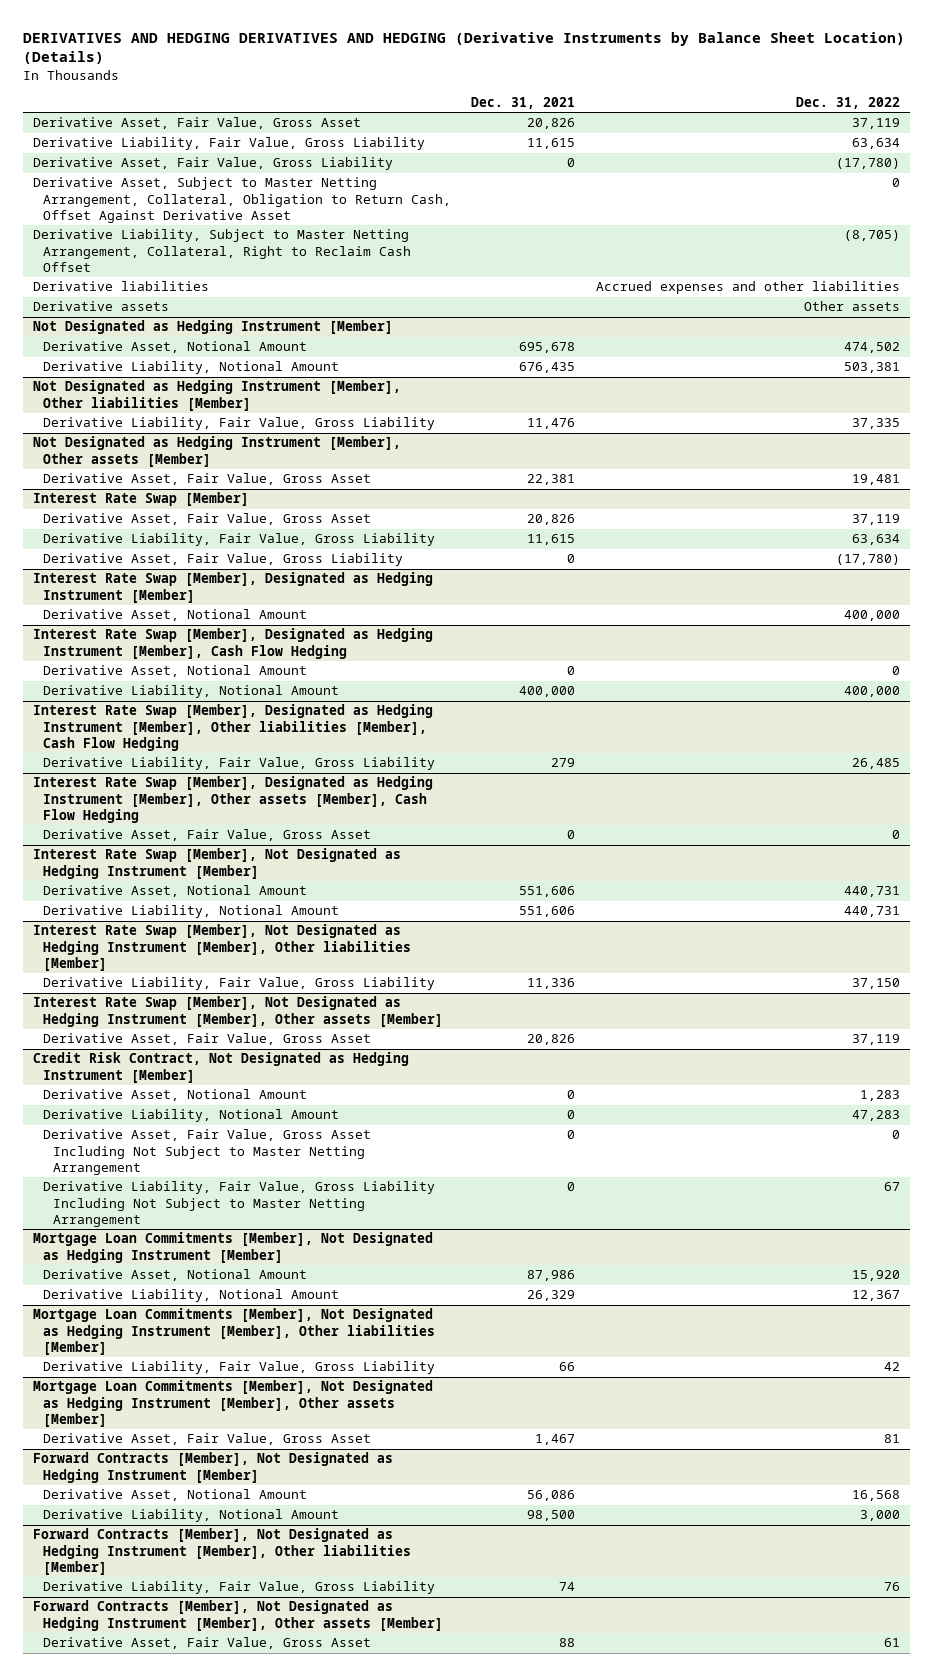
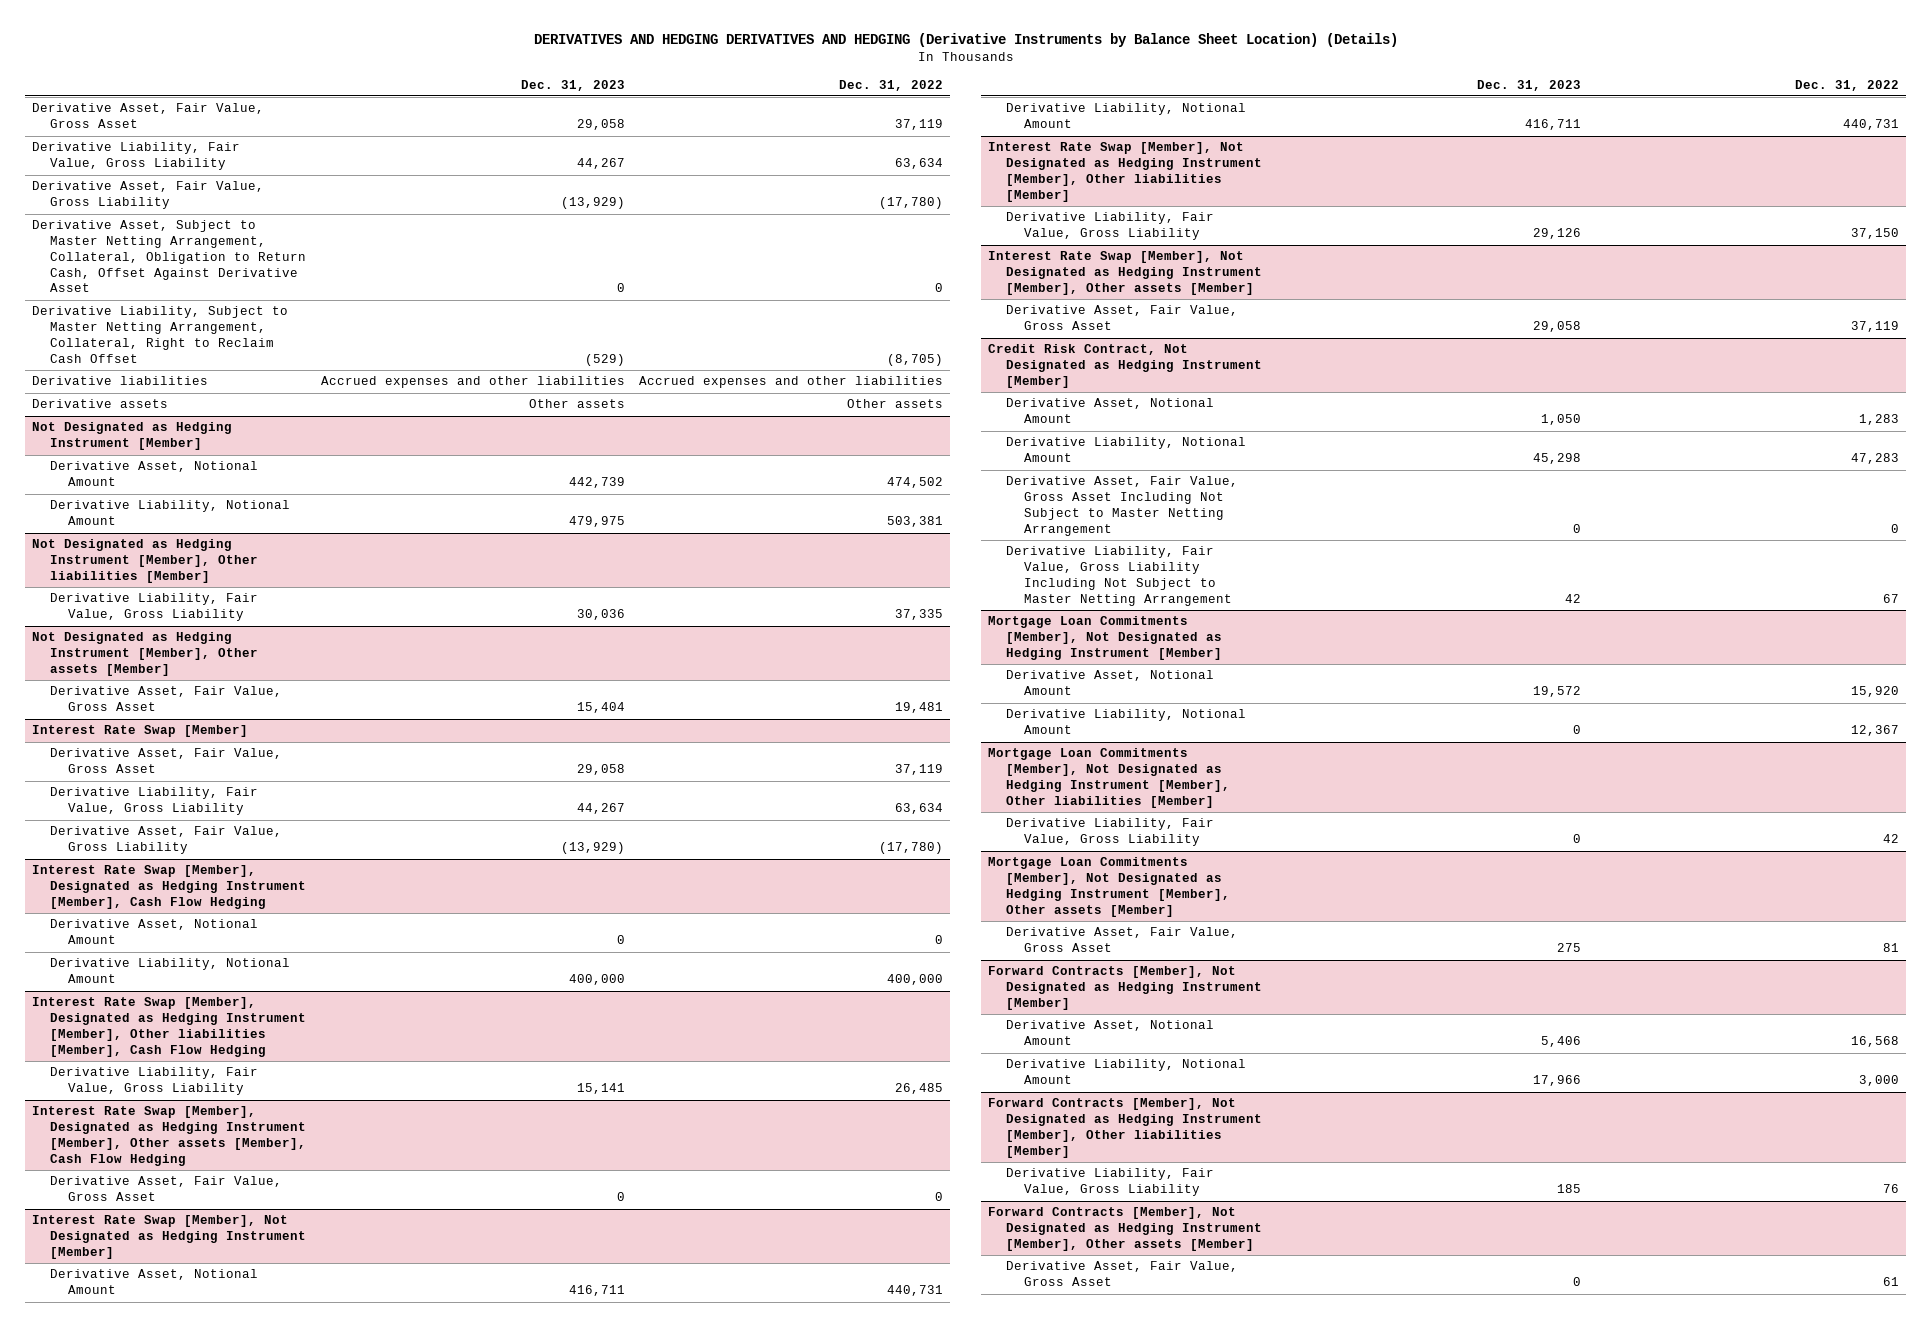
[471,96,576,109] Dec. 31, 2021 -> none
none -> [520,79,625,91] Dec. 31, 2023
[32,572,433,603] Interest Rate Swap [Member], Designated as Hedging Instrument [Member] -> none
[42,609,307,622] Derivative Asset, Notional Amount -> none

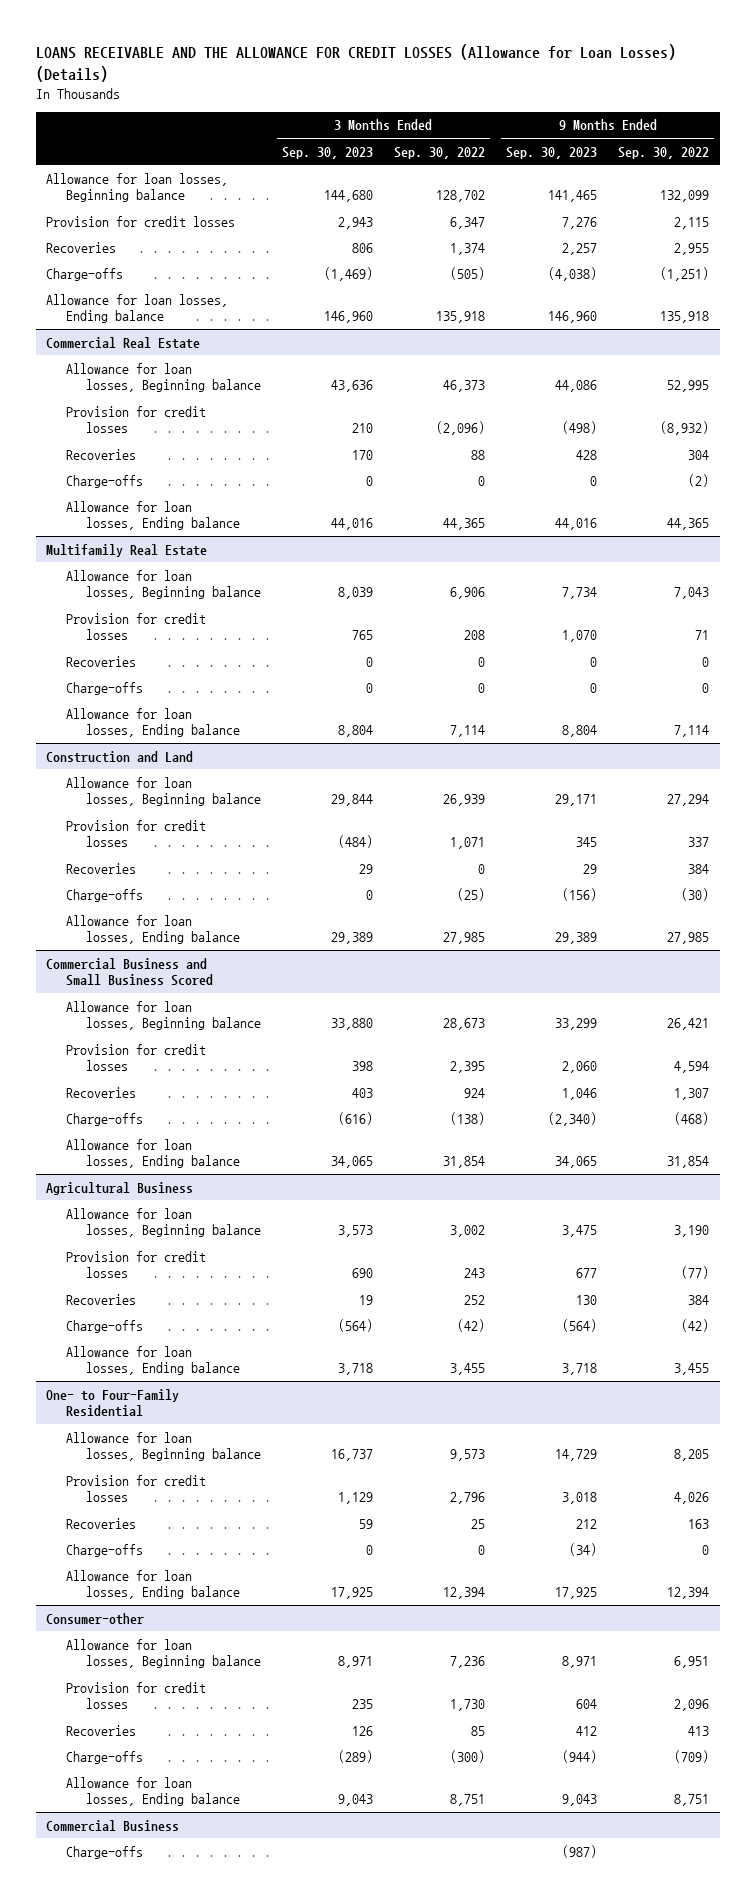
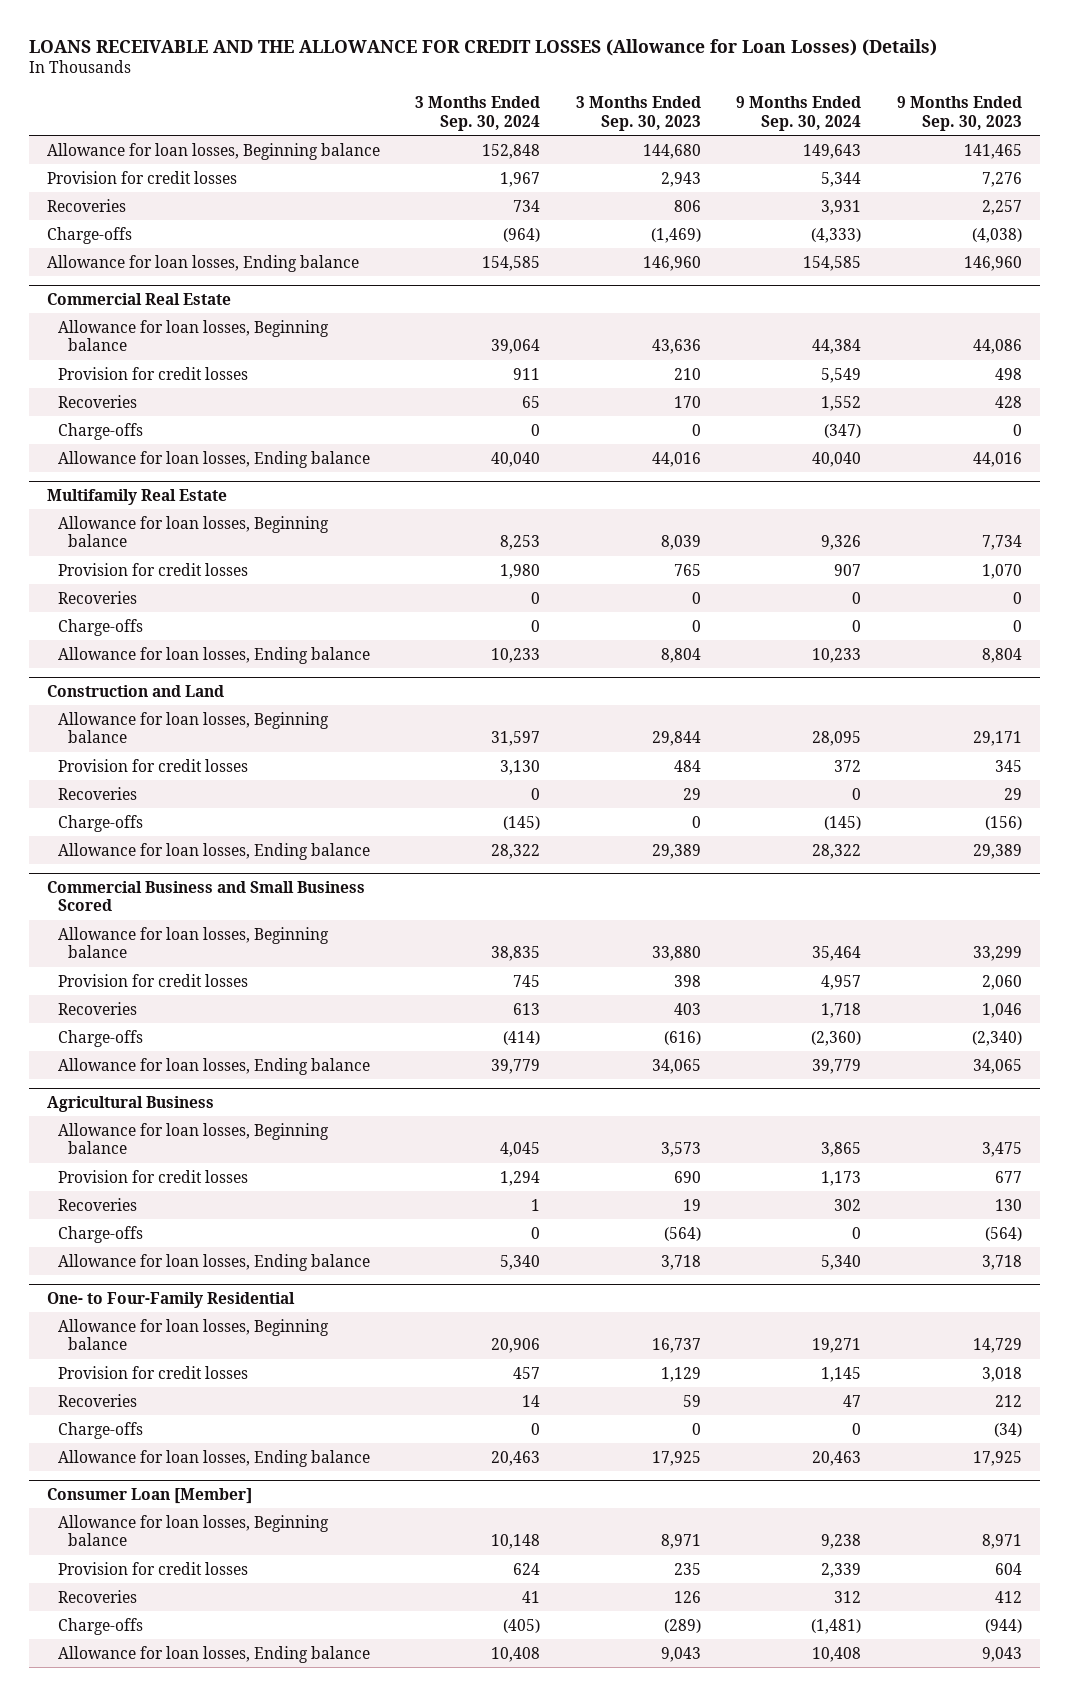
[393,146,485,159] Sep. 30, 2022 -> none
[618,146,710,159] Sep. 30, 2022 -> none
none -> [415,96,541,131] 3 Months Ended Sep. 30, 2024
none -> [736,96,862,131] 9 Months Ended Sep. 30, 2024
[562,421,598,435] (498) -> [995,367,1023,380] 498
[337,835,373,849] (484) -> [673,759,701,772] 484
[46,1612,145,1625] Consumer-other -> [46,1487,252,1504] Consumer Loan [Member]
[46,1819,180,1831] Commercial Business -> none
[65,1845,143,1859] Charge-offs -> none

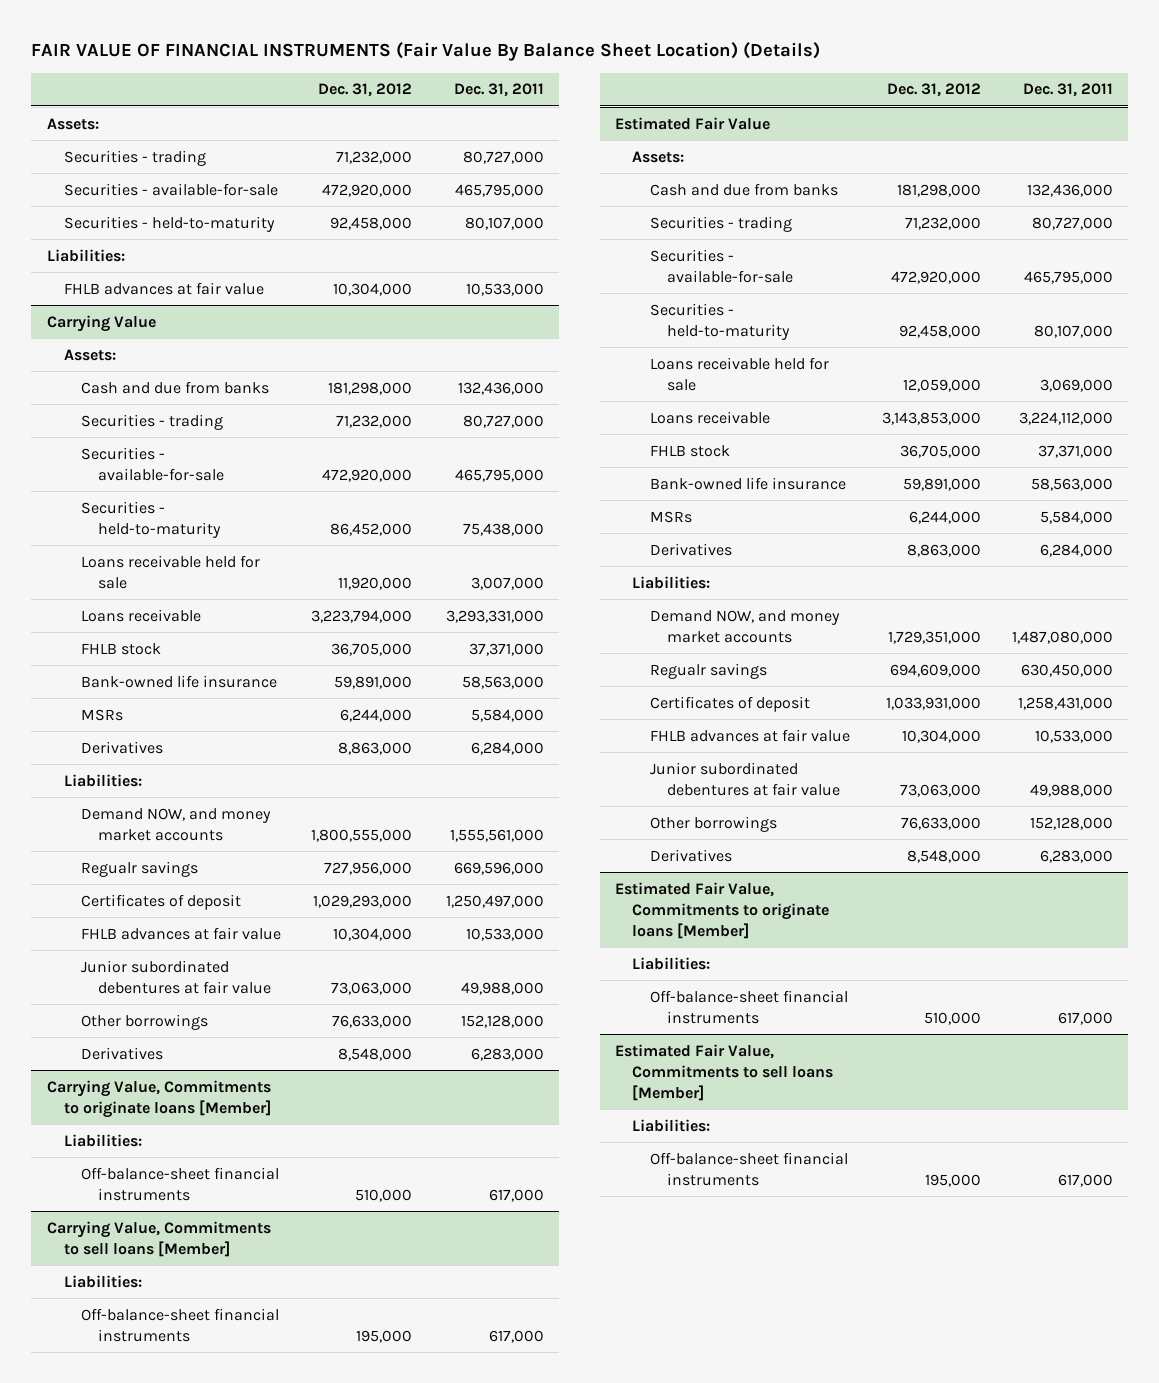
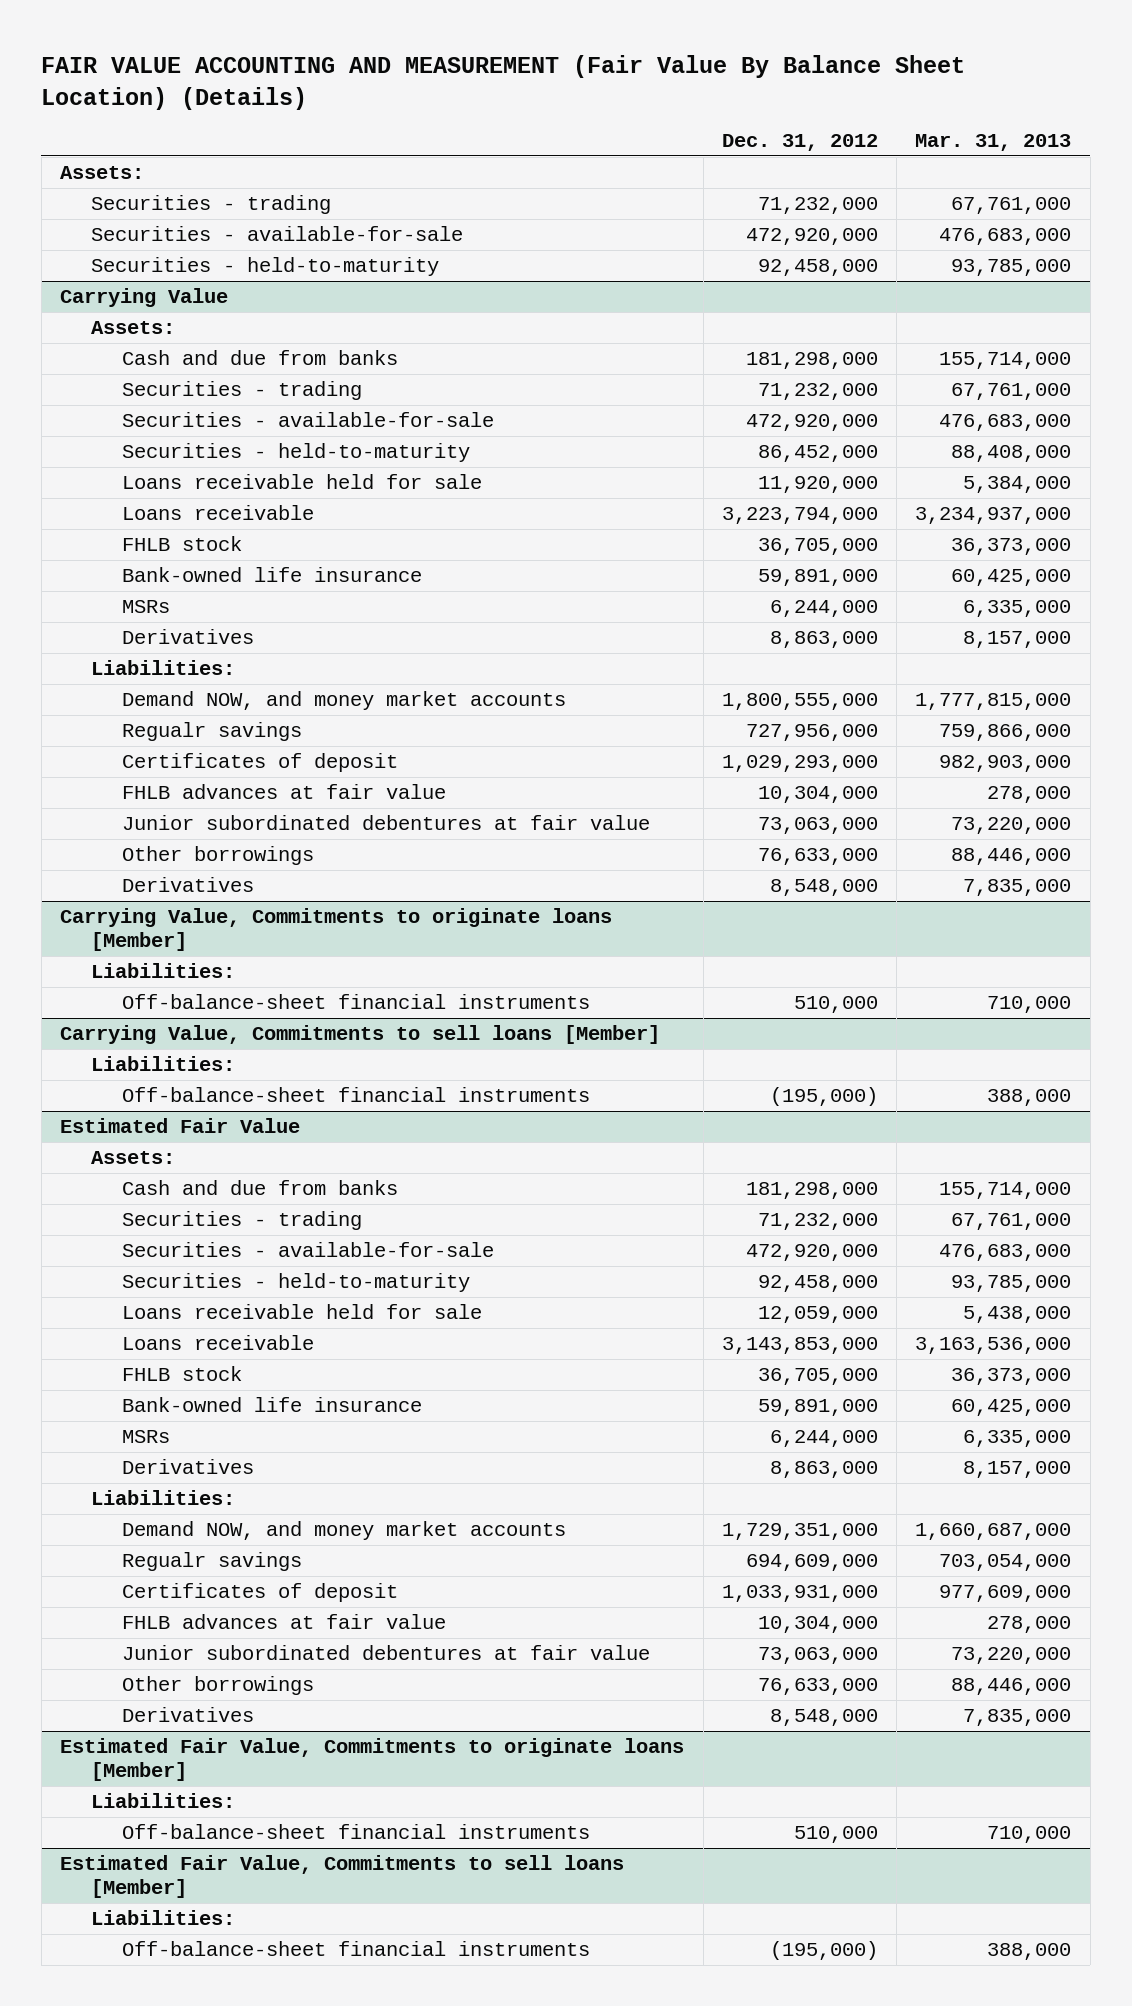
[31,42,821,62] FAIR VALUE OF FINANCIAL INSTRUMENTS (Fair Value By Balance Sheet Location) (Details) -> [41,55,966,110] FAIR VALUE ACCOUNTING AND MEASUREMENT (Fair Value By Balance Sheet Location) (Details)
[454,83,545,98] Dec. 31, 2011 -> none
none -> [915,134,1072,152] Mar. 31, 2013
[46,248,125,262] Liabilities: -> none
[63,281,264,295] FHLB advances at fair value -> none
[356,1329,413,1343] 195,000 -> [769,1087,878,1107] (195,000)
[925,1173,982,1187] 195,000 -> [769,1941,878,1961] (195,000)

